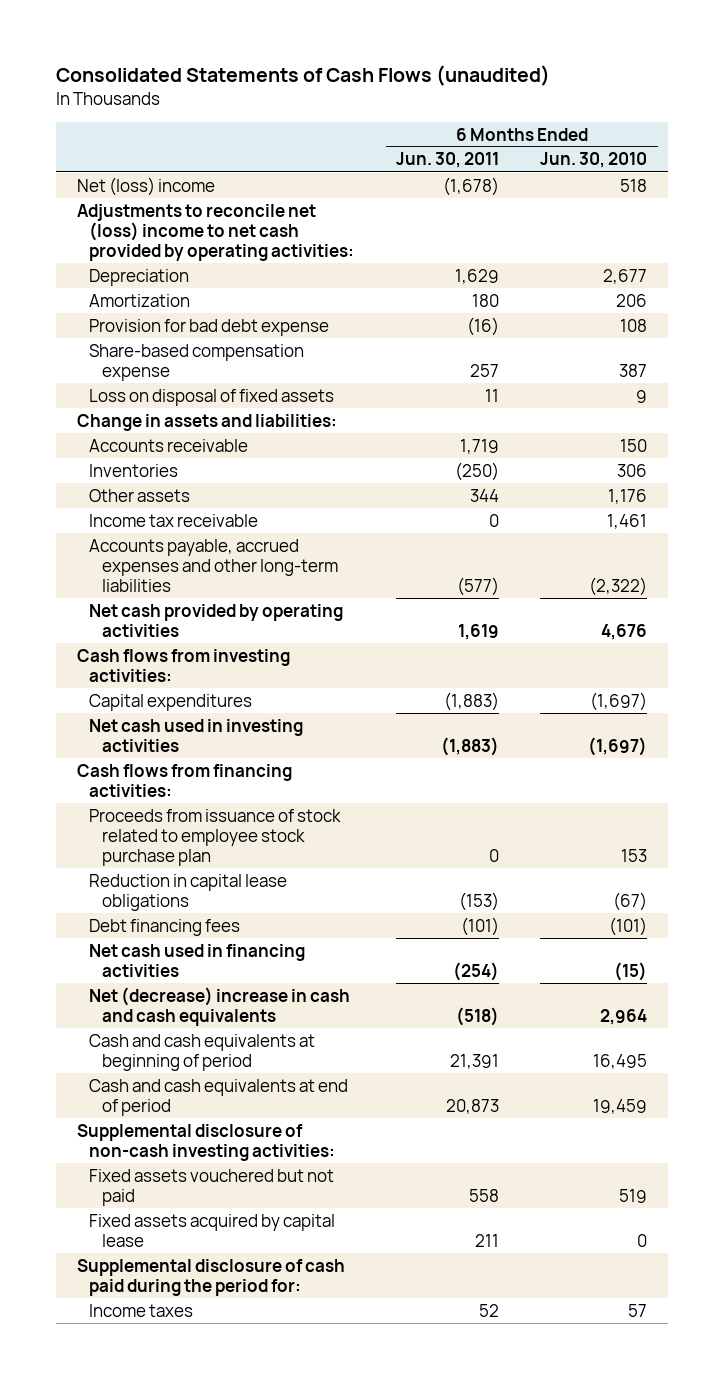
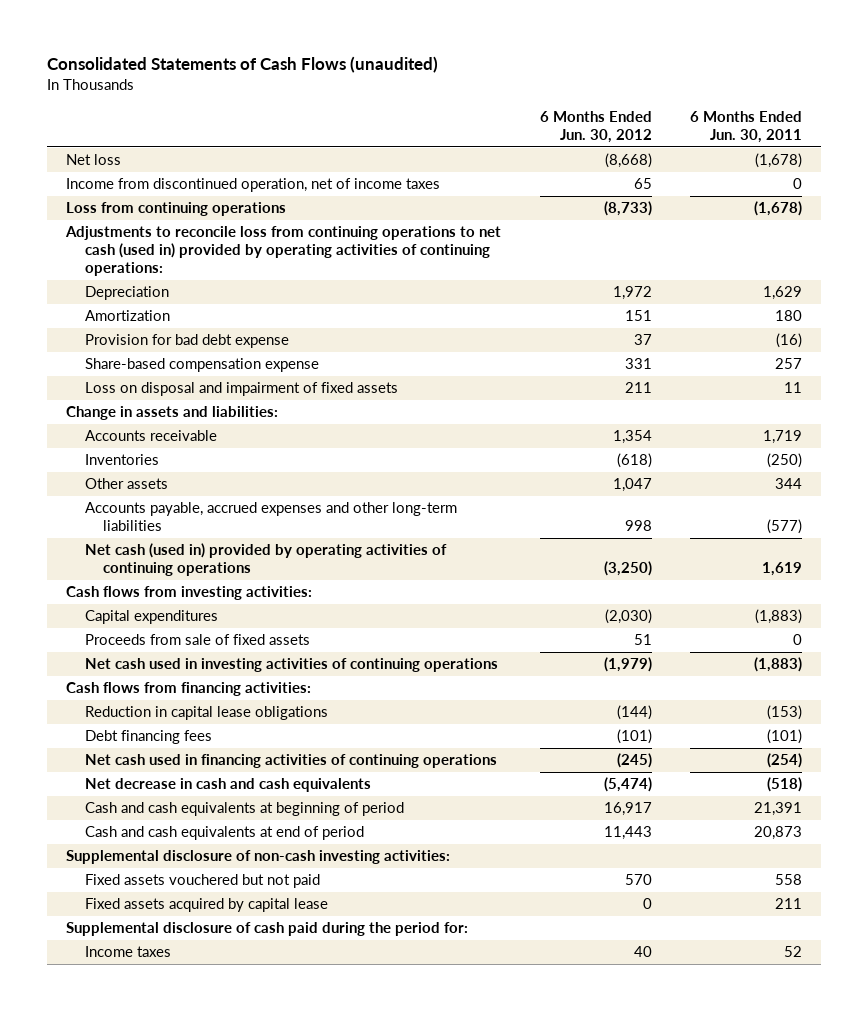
[540,152,648,169] Jun. 30, 2010 -> none
none -> [539,111,652,144] 6 Months Ended Jun. 30, 2012
[76,176,215,196] Net (loss) income -> [66,154,122,166] Net loss
none -> [66,178,441,193] Income from discontinued operation, net of income taxes
none -> [66,202,287,217] Loss from continuing operations
[76,203,355,262] Adjustments to reconcile net (loss) income to net cash provided by operating activities: -> [65,226,502,277] Adjustments to reconcile loss from continuing operations to net cash (used in) provided by operating activities of continuing operations:
[89,388,335,406] Loss on disposal of fixed assets -> [84,382,398,397] Loss on disposal and impairment of fixed assets
[89,513,259,527] Income tax receivable -> none
[89,603,344,637] Net cash provided by operating activities -> [84,543,447,577] Net cash (used in) provided by operating activities of continuing operations
none -> [84,634,310,646] Proceeds from sale of fixed assets
[89,718,304,752] Net cash used in investing activities -> [84,658,498,673] Net cash used in investing activities of continuing operations
[89,808,342,867] Proceeds from issuance of stock related to employee stock purchase plan -> none
[89,943,306,977] Net cash used in financing activities -> [84,754,497,769] Net cash used in financing activities of continuing operations
[89,986,351,1026] Net (decrease) increase in cash and cash equivalents -> [84,778,371,793] Net decrease in cash and cash equivalents

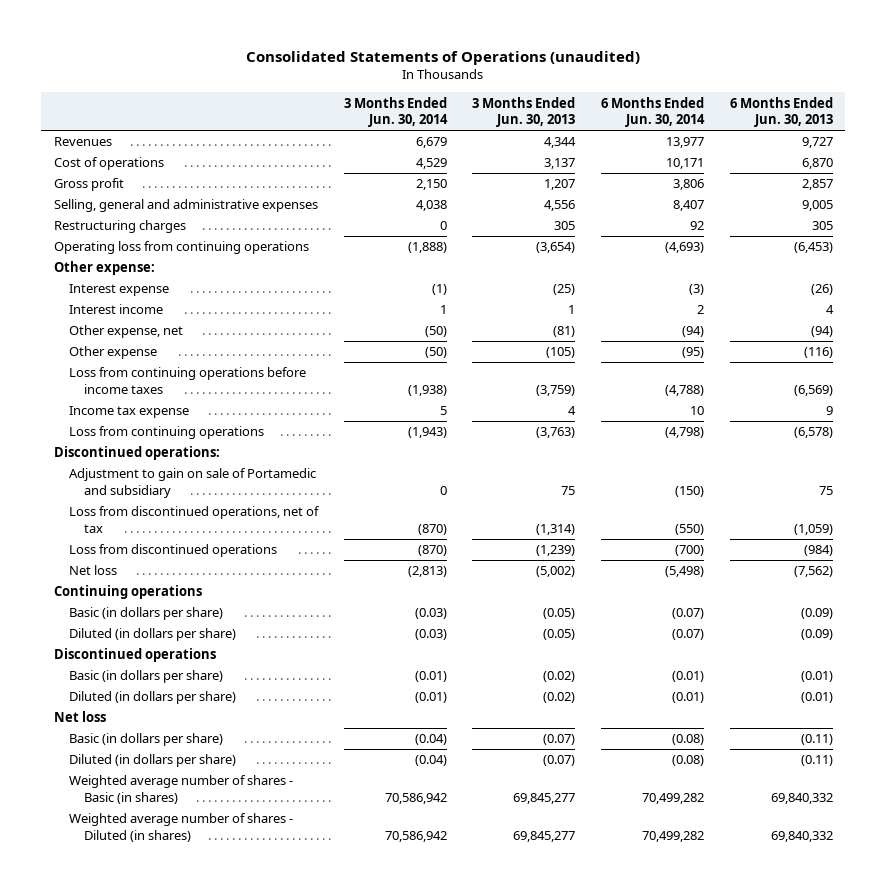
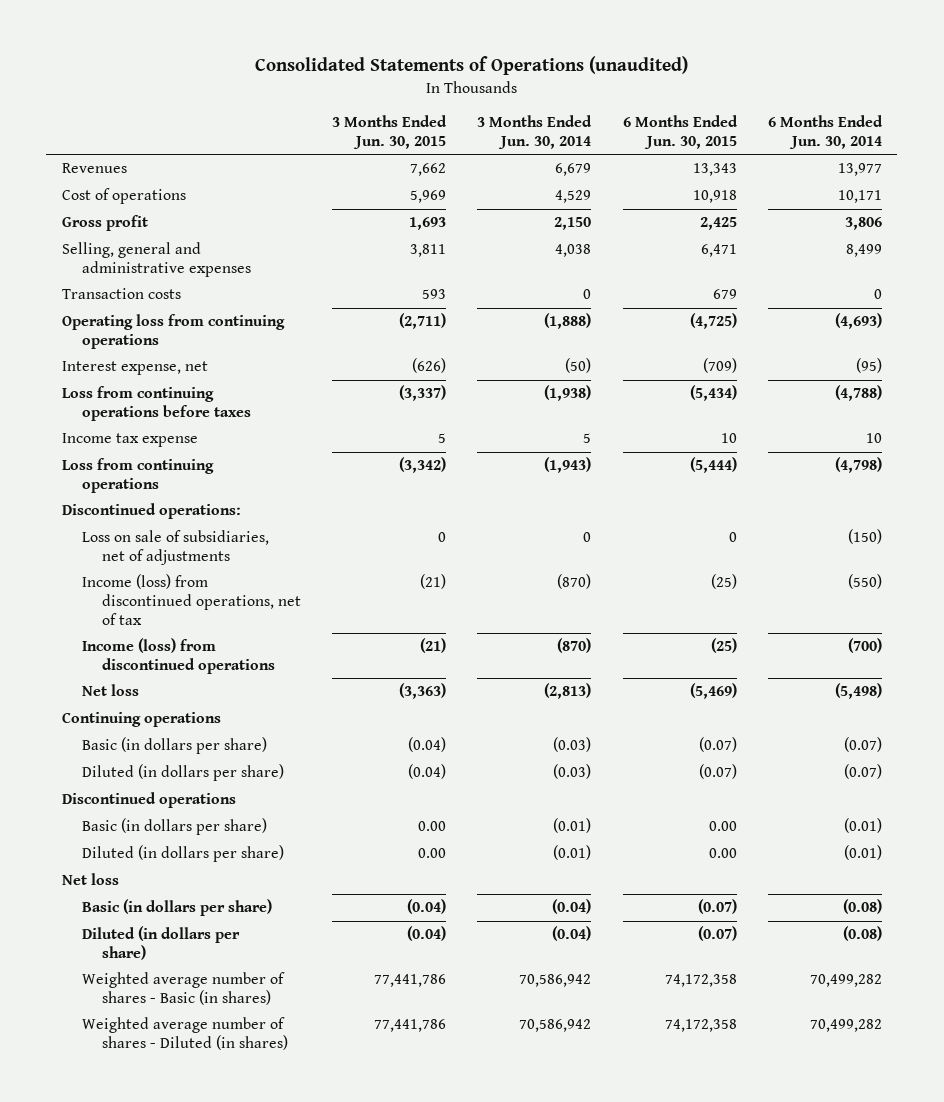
[472,96,576,128] 3 Months Ended Jun. 30, 2013 -> none
[729,96,833,128] 6 Months Ended Jun. 30, 2013 -> none
none -> [332,115,448,149] 3 Months Ended Jun. 30, 2015
none -> [622,115,738,149] 6 Months Ended Jun. 30, 2015
[54,220,187,234] Restructuring charges -> none
[672,200,704,212] 8,407 -> [845,244,882,258] 8,499
none -> [61,288,181,300] Transaction costs
[54,261,156,276] Other expense: -> none
[69,284,170,297] Interest expense -> none
[69,304,164,315] Interest income -> none
[69,325,184,339] Other expense, net -> none
[69,346,158,360] Other expense -> [61,361,208,376] Interest expense, net
[69,367,307,395] Loss from continuing operations before income taxes -> [61,386,251,421] Loss from continuing operations before taxes
[69,468,317,499] Adjustment to gain on sale of Portamedic and subsidiary -> [81,530,269,565] Loss on sale of subsidiaries, net of adjustments
[69,506,321,534] Loss from discontinued operations, net of tax -> [81,574,302,625] Income (loss) from discontinued operations, net of tax
[69,544,278,558] Loss from discontinued operations -> [81,638,276,674] Income (loss) from discontinued operations

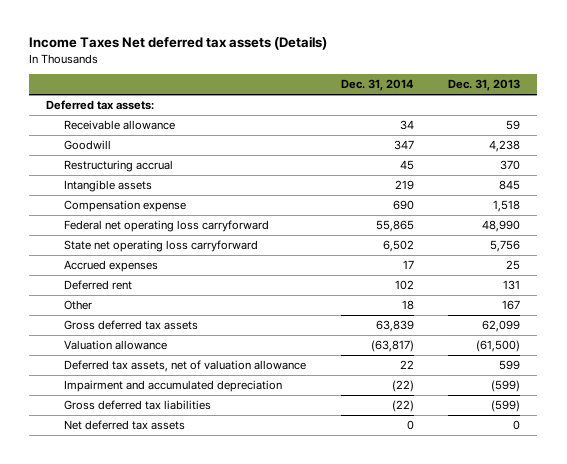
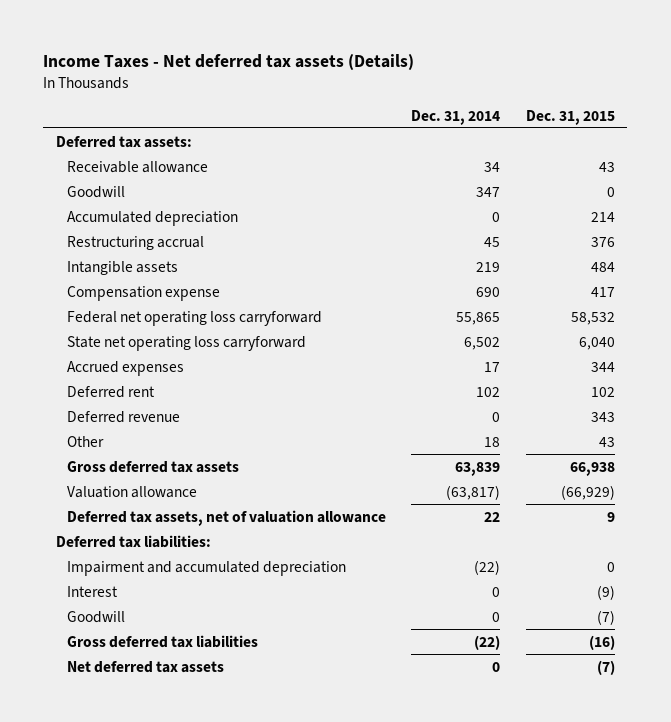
[29,36,328,51] Income Taxes Net deferred tax assets (Details) -> [43,54,415,71] Income Taxes - Net deferred tax assets (Details)
[448,79,521,92] Dec. 31, 2013 -> none
none -> [525,109,615,125] Dec. 31, 2015
none -> [66,210,238,226] Accumulated depreciation
none -> [66,410,180,423] Deferred revenue
none -> [56,534,212,548] Deferred tax liabilities:
none -> [66,585,118,597] Interest
none -> [66,610,125,623] Goodwill

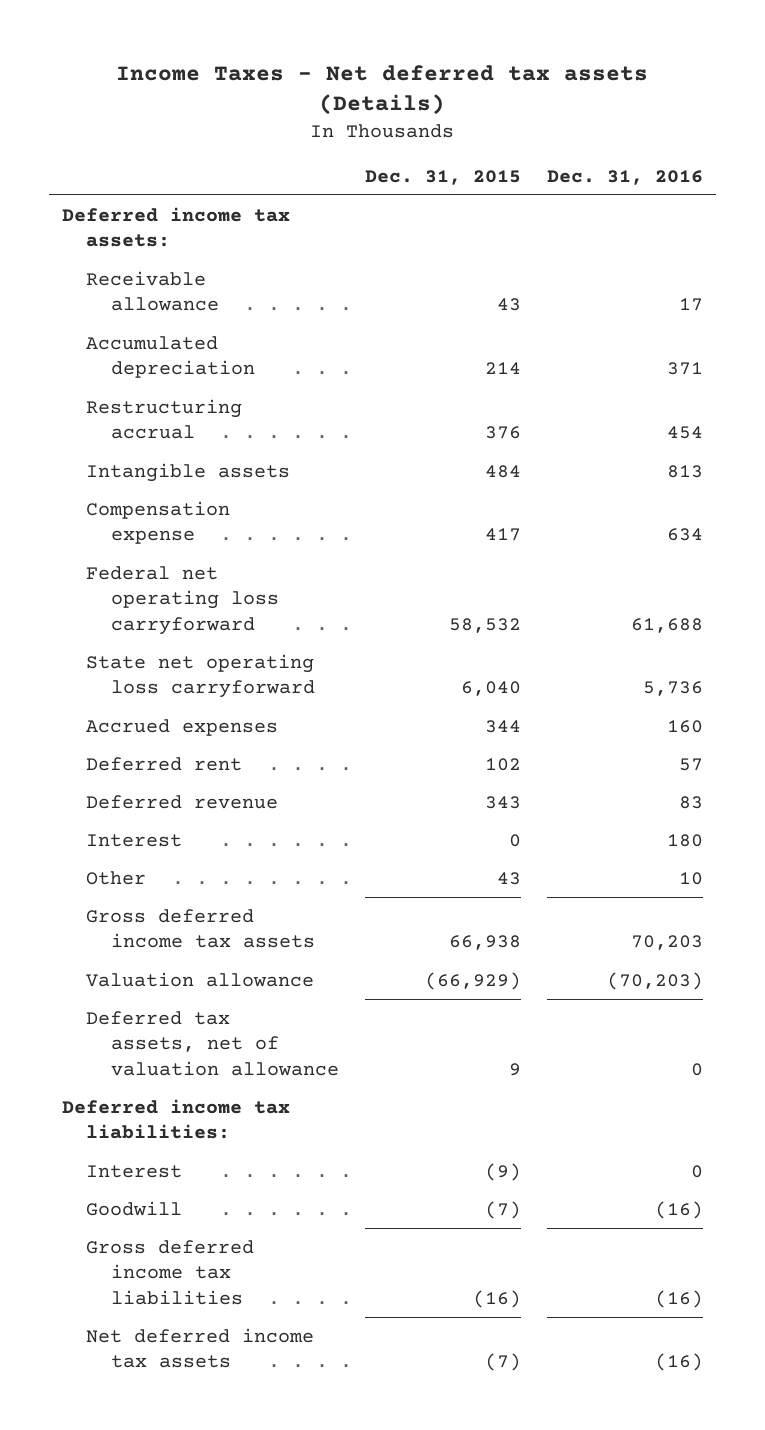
[411,109,501,125] Dec. 31, 2014 -> none
none -> [546,169,703,185] Dec. 31, 2016
[56,135,193,148] Deferred tax assets: -> [61,206,290,248] Deferred income tax assets:
[66,185,125,198] Goodwill -> none
none -> [86,833,183,847] Interest
[66,460,239,473] Gross deferred tax assets -> [86,908,315,949] Gross deferred income tax assets
[66,560,346,576] Impairment and accumulated depreciation -> none
[56,534,212,548] Deferred tax liabilities: -> [61,1098,290,1140] Deferred income tax liabilities:
[66,634,258,648] Gross deferred tax liabilities -> [86,1239,255,1306] Gross deferred income tax liabilities
[66,660,224,673] Net deferred tax assets -> [86,1327,315,1369] Net deferred income tax assets

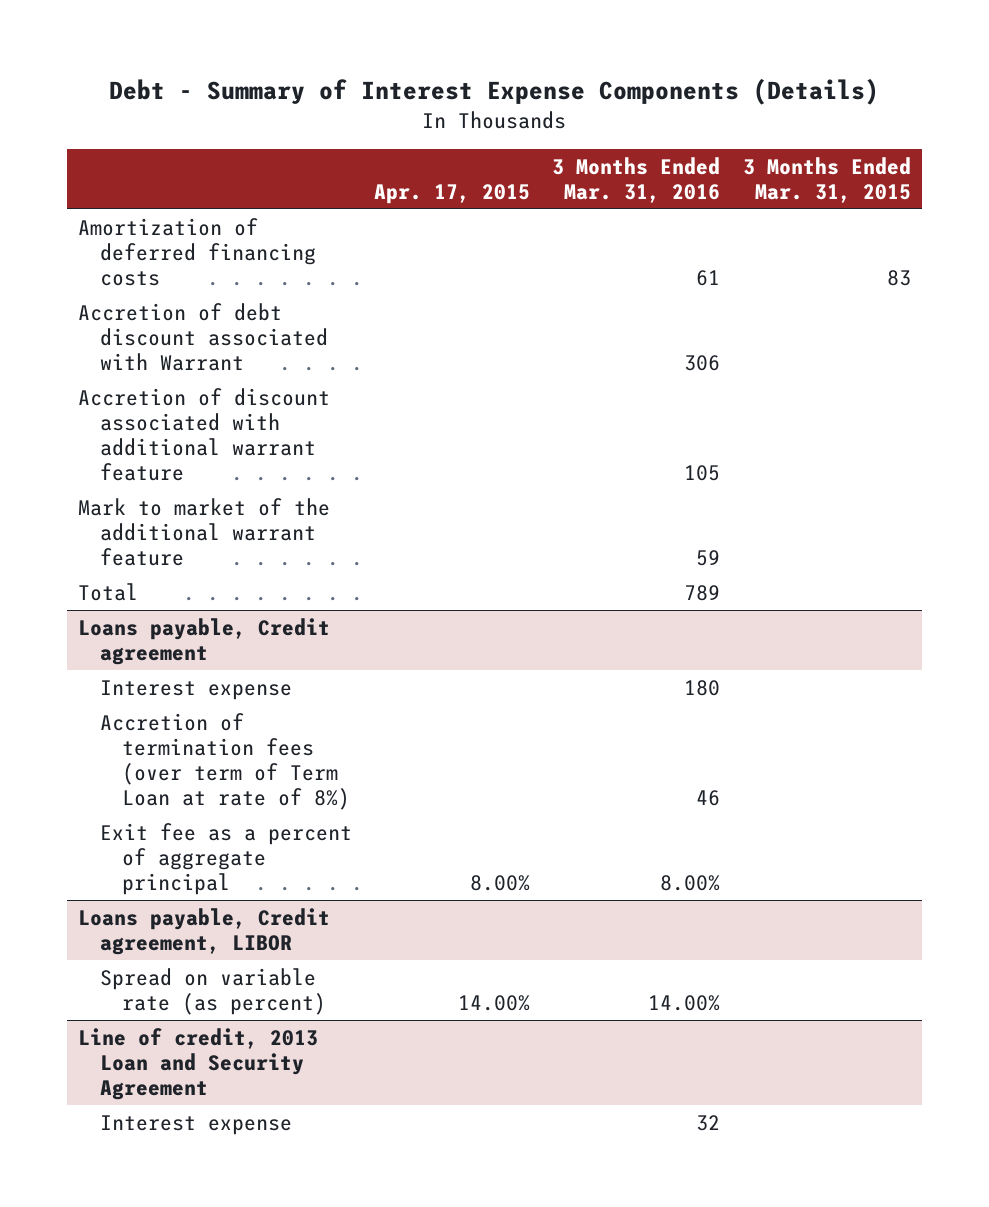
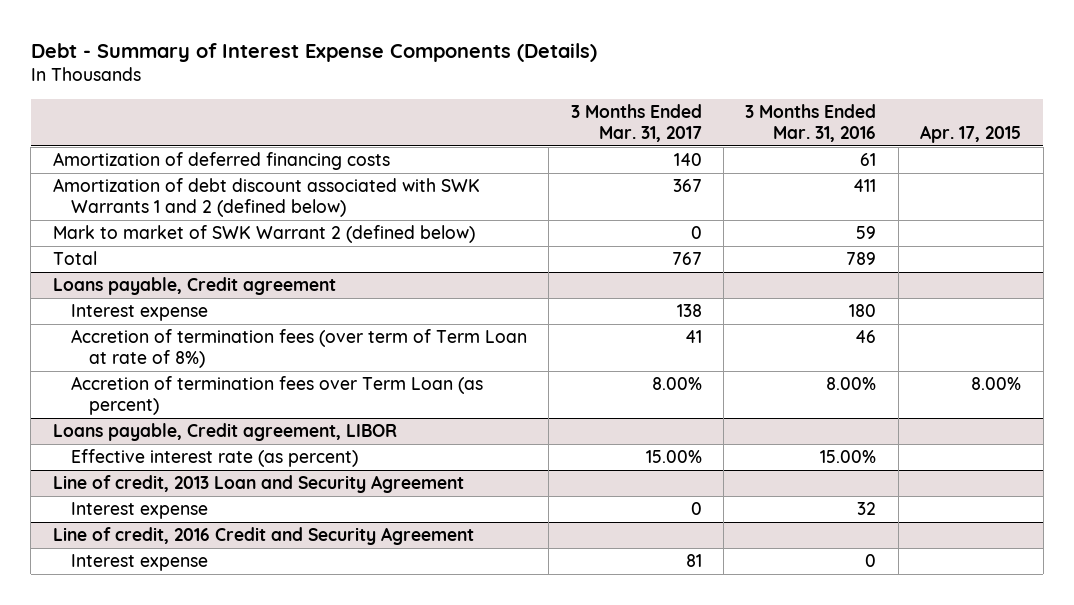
[742,156,911,203] 3 Months Ended Mar. 31, 2015 -> none
none -> [570,104,702,142] 3 Months Ended Mar. 31, 2017
[77,387,330,481] Accretion of discount associated with additional warrant feature -> none
[77,302,328,371] Accretion of debt discount associated with Warrant -> [52,178,480,218] Amortization of debt discount associated with SWK Warrants 1 and 2 (defined below)
[684,354,721,371] 306 -> [853,179,877,193] 411
[77,497,330,566] Mark to market of the additional warrant feature -> [52,225,475,244] Mark to market of SWK Warrant 2 (defined below)
[99,822,352,895] Exit fee as a percent of aggregate principal -> [70,376,483,416] Accretion of termination fees over Term Loan (as percent)
[99,967,326,1015] Spread on variable rate (as percent) -> none
none -> [70,449,358,468] Effective interest rate (as percent)
none -> [52,527,474,546] Line of credit, 2016 Credit and Security Agreement
none -> [70,554,208,572] Interest expense

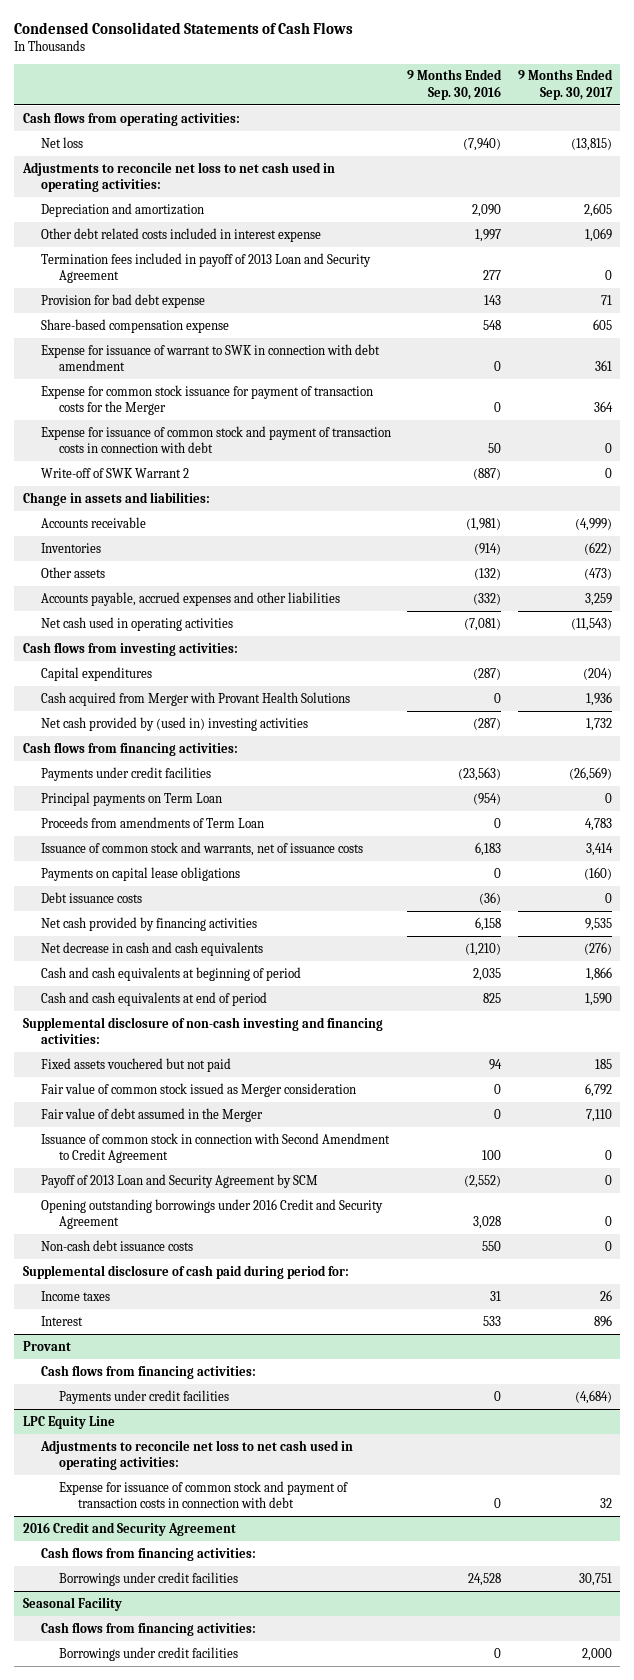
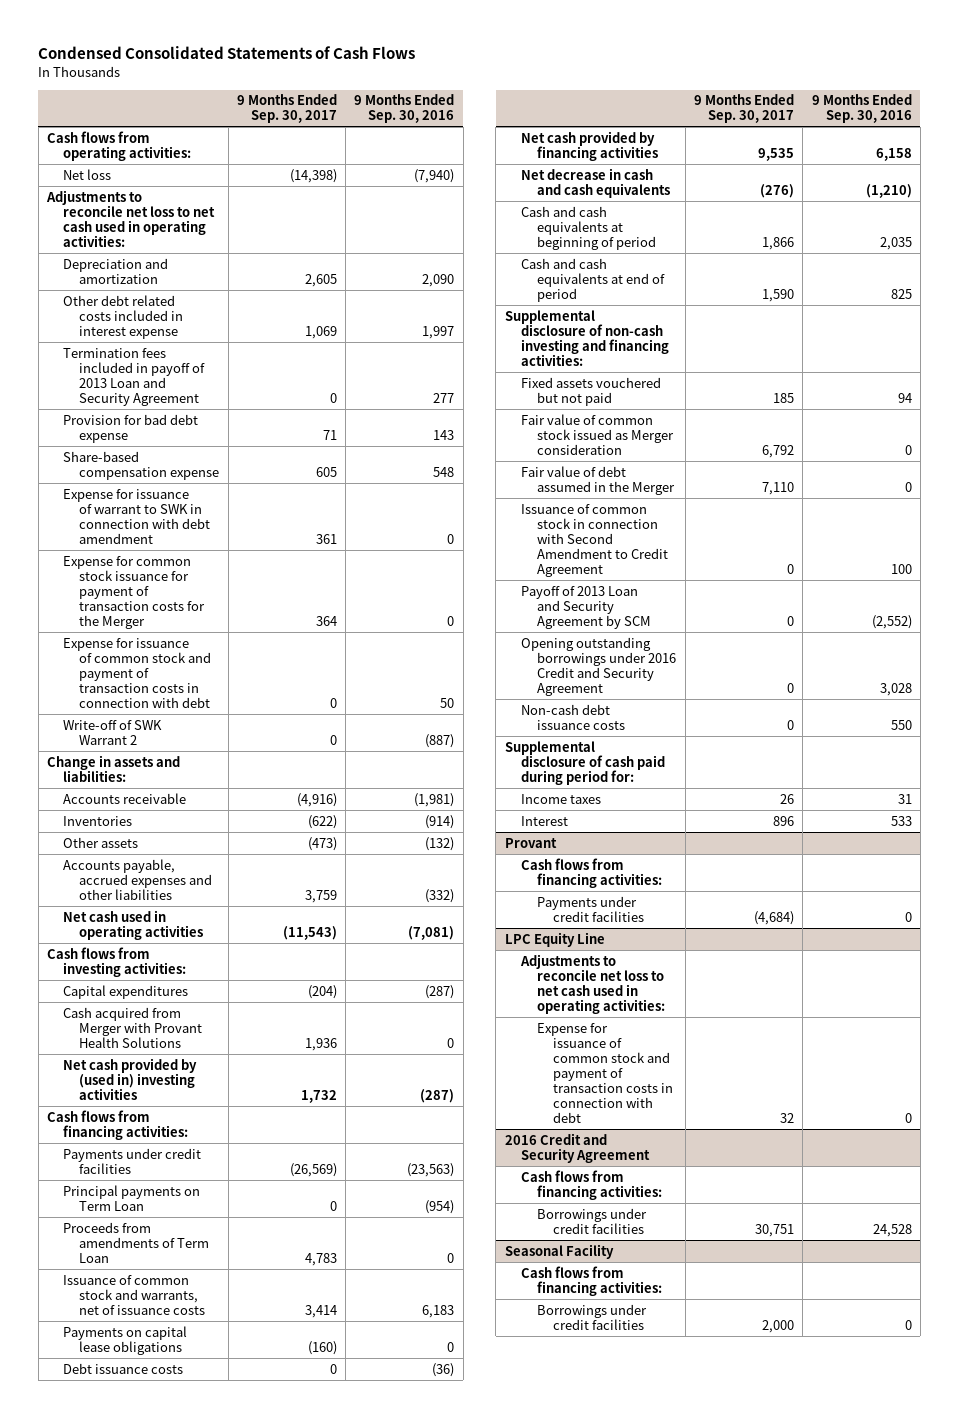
[570,137,612,151] (13,815) -> [289,168,337,183] (14,398)
[574,517,612,531] (4,999) -> [296,792,337,807] (4,916)
[584,592,612,606] 3,259 -> [304,889,337,903] 3,759

